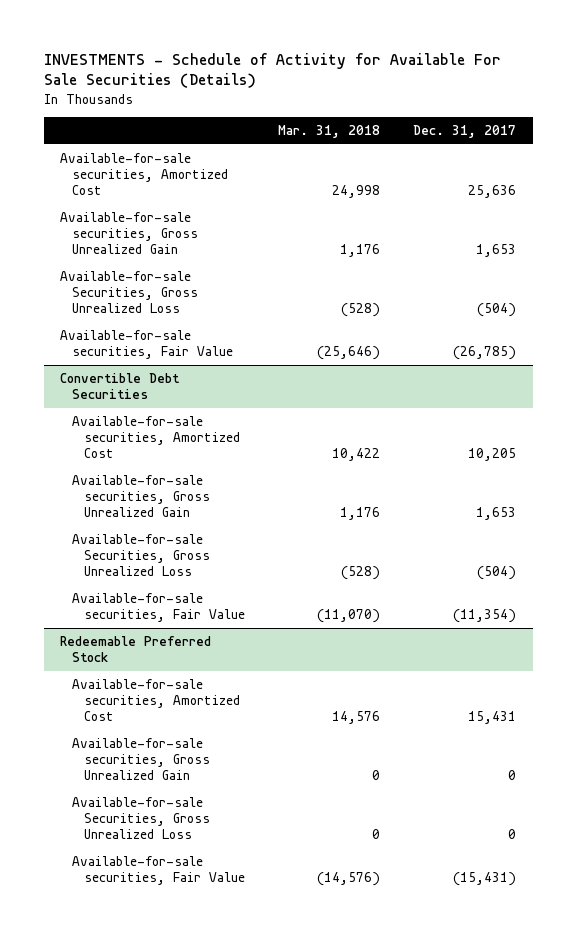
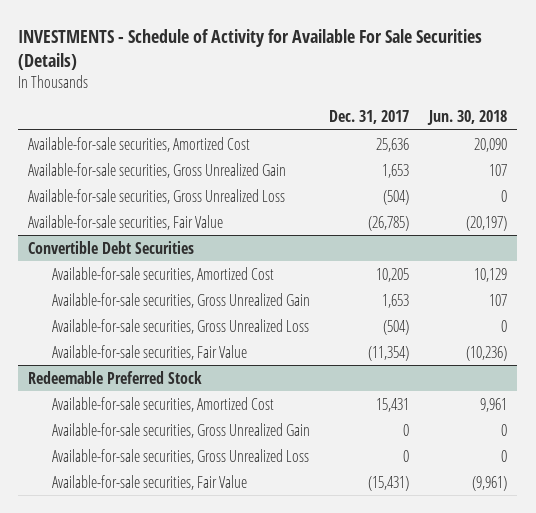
[277,125,380,139] Mar. 31, 2018 -> none
none -> [427,110,508,126] Jun. 30, 2018
[60,270,198,314] Available-for-sale Securities, Gross Unrealized Loss -> [28,188,286,204] Available-for-sale securities, Gross Unrealized Loss
[71,533,210,577] Available-for-sale Securities, Gross Unrealized Loss -> [51,318,309,334] Available-for-sale securities, Gross Unrealized Loss
[71,796,210,840] Available-for-sale Securities, Gross Unrealized Loss -> [51,448,309,464] Available-for-sale securities, Gross Unrealized Loss

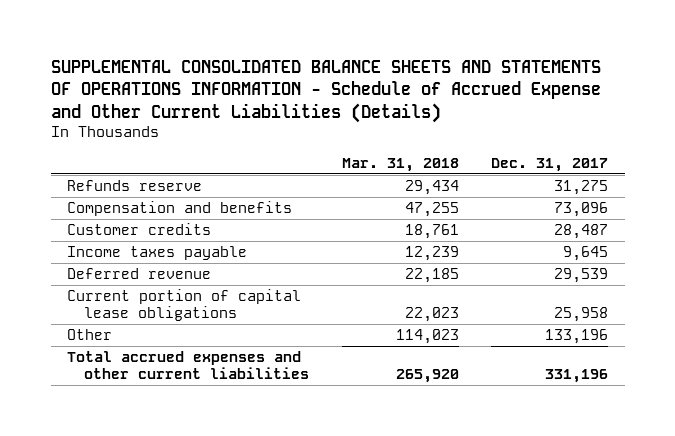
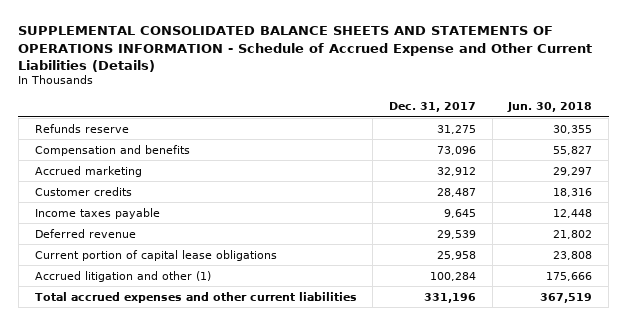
[341,157,459,172] Mar. 31, 2018 -> none
none -> [507,101,593,112] Jun. 30, 2018
none -> [34,165,142,177] Accrued marketing
[66,328,112,340] Other -> [34,270,211,282] Accrued litigation and other (1)
[545,328,609,344] 133,196 -> [430,271,477,281] 100,284

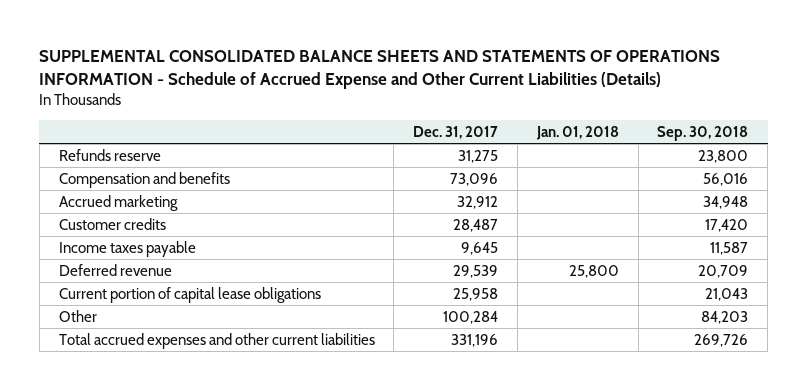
[507,101,593,112] Jun. 30, 2018 -> none
none -> [535,125,619,140] Jan. 01, 2018
none -> [657,125,749,141] Sep. 30, 2018
[34,270,211,282] Accrued litigation and other (1) -> [58,309,97,322] Other

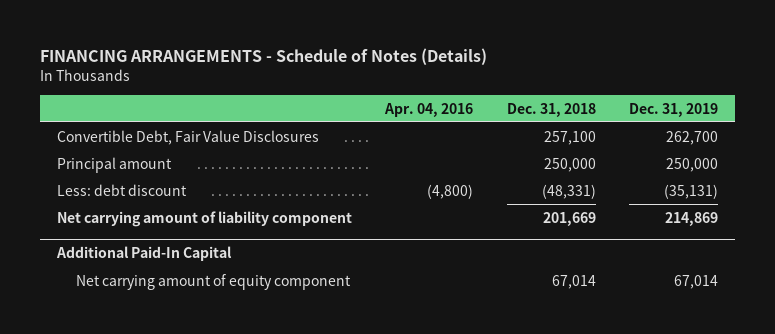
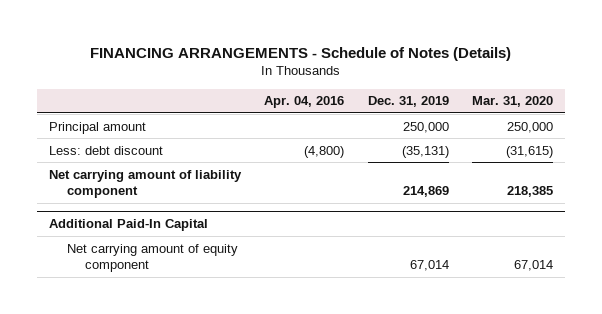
[506,102,596,117] Dec. 31, 2018 -> none
none -> [472,96,554,108] Mar. 31, 2020
[56,129,319,145] Convertible Debt, Fair Value Disclosures -> none

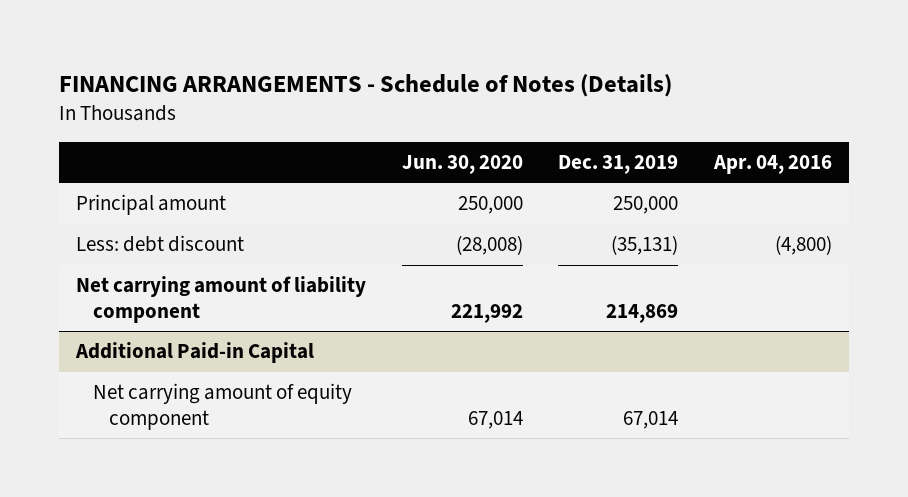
[472,96,554,108] Mar. 31, 2020 -> none
none -> [401,154,523,174] Jun. 30, 2020
[48,218,208,231] Additional Paid-In Capital -> [75,342,315,364] Additional Paid-in Capital

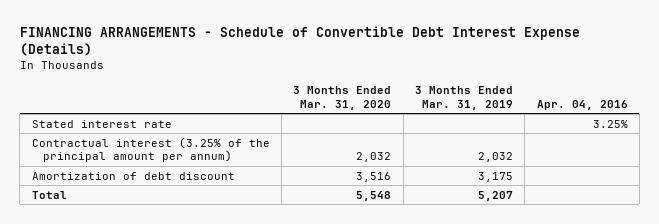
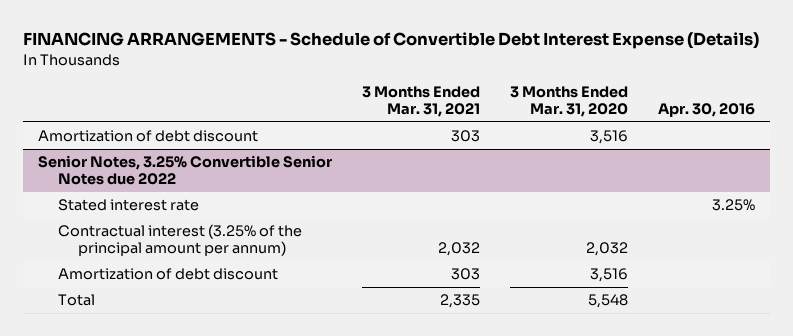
[414,86,513,110] 3 Months Ended Mar. 31, 2019 -> none
[536,99,628,110] Apr. 04, 2016 -> none
none -> [362,86,481,117] 3 Months Ended Mar. 31, 2021
none -> [658,102,756,117] Apr. 30, 2016
none -> [38,130,259,143] Amortization of debt discount
none -> [38,155,333,185] Senior Notes, 3.25% Convertible Senior Notes due 2022

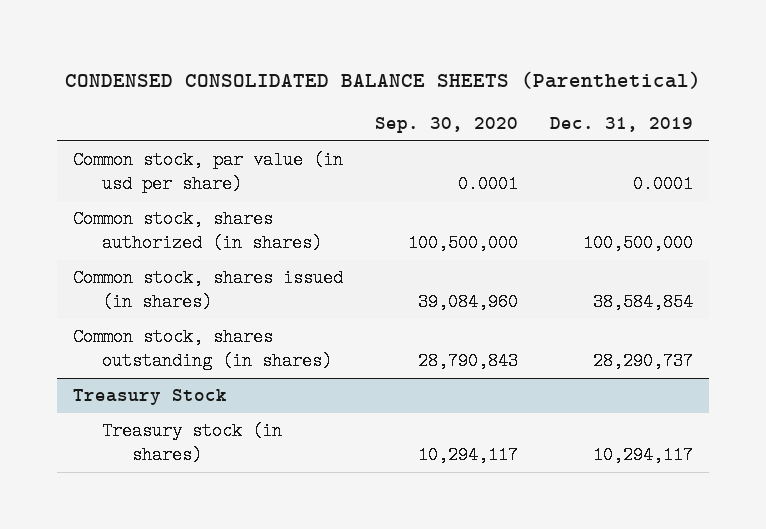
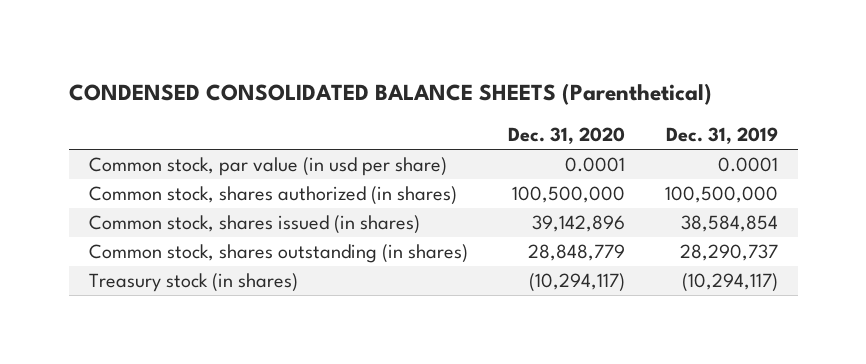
[375,117,519,134] Sep. 30, 2020 -> none
none -> [507,127,625,145] Dec. 31, 2020
[73,389,228,406] Treasury Stock -> none
[593,446,694,465] 10,294,117 -> [681,273,778,293] (10,294,117)

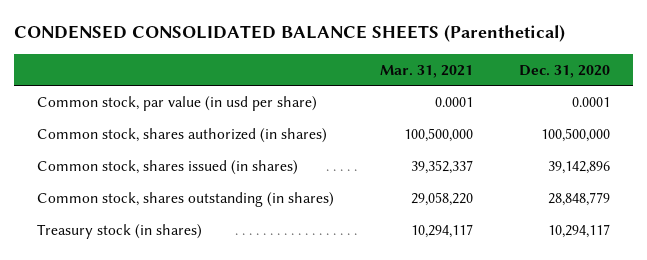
[665,127,778,145] Dec. 31, 2019 -> none
none -> [379,64,473,78] Mar. 31, 2021
[528,273,625,293] (10,294,117) -> [548,223,611,238] 10,294,117

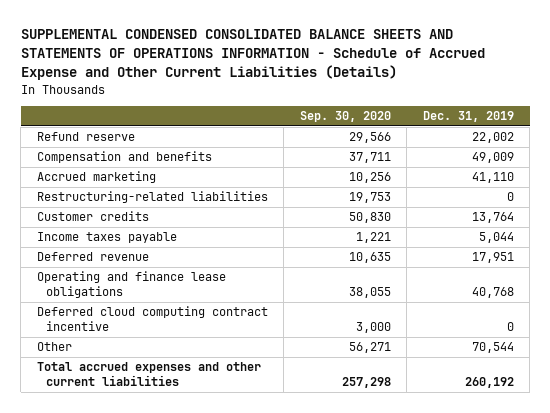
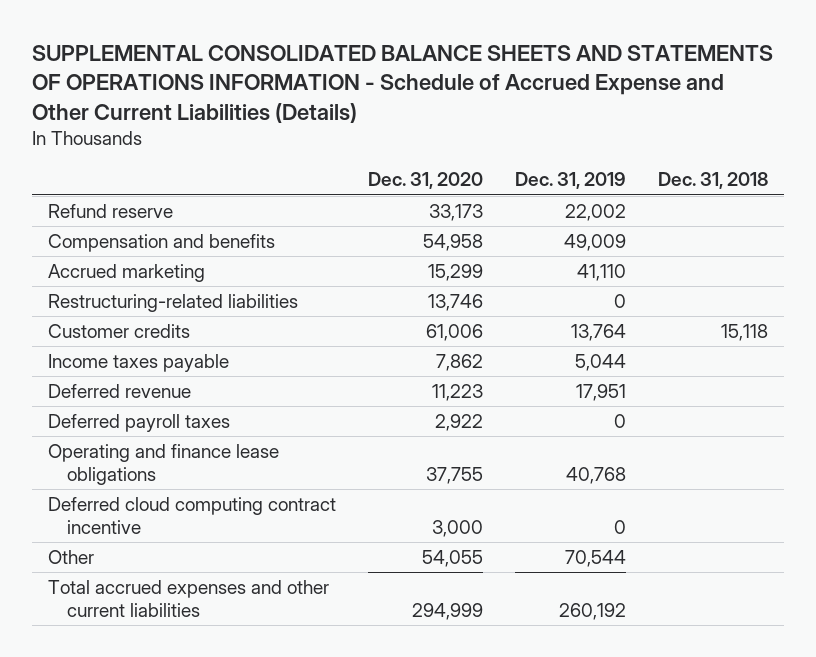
[20,29,485,81] SUPPLEMENTAL CONDENSED CONSOLIDATED BALANCE SHEETS AND STATEMENTS OF OPERATIONS INFORMATION - Schedule of Accrued Expense and Other Current Liabilities (Details) -> [31,45,773,123] SUPPLEMENTAL CONSOLIDATED BALANCE SHEETS AND STATEMENTS OF OPERATIONS INFORMATION - Schedule of Accrued Expense and Other Current Liabilities (Details)
[299,111,391,123] Sep. 30, 2020 -> none
none -> [367,172,483,190] Dec. 31, 2020
none -> [657,172,768,190] Dec. 31, 2018
none -> [47,413,230,432] Deferred payroll taxes

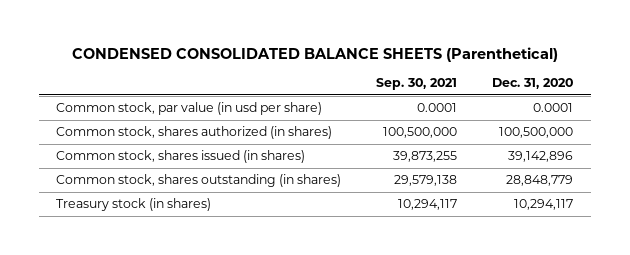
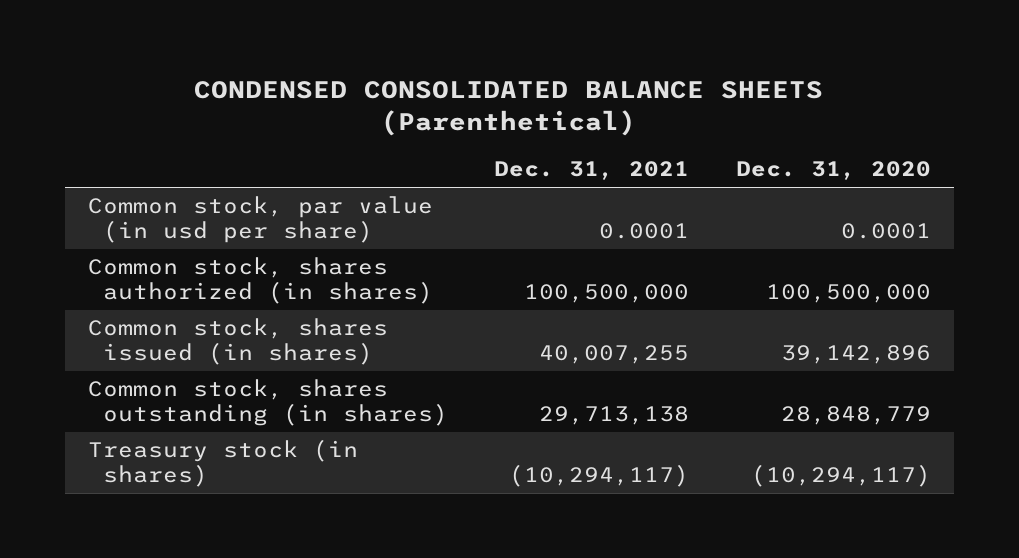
[376,78,458,91] Sep. 30, 2021 -> none
none -> [494,161,690,181] Dec. 31, 2021
[514,199,574,211] 10,294,117 -> [750,464,931,488] (10,294,117)

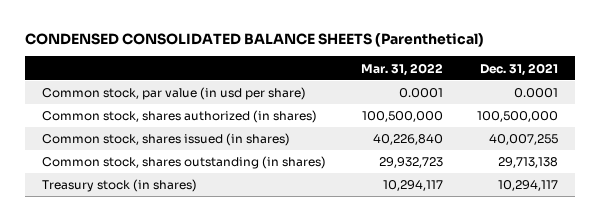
[735,161,931,181] Dec. 31, 2020 -> none
none -> [360,62,443,76] Mar. 31, 2022
[509,464,690,488] (10,294,117) -> [497,180,558,192] 10,294,117

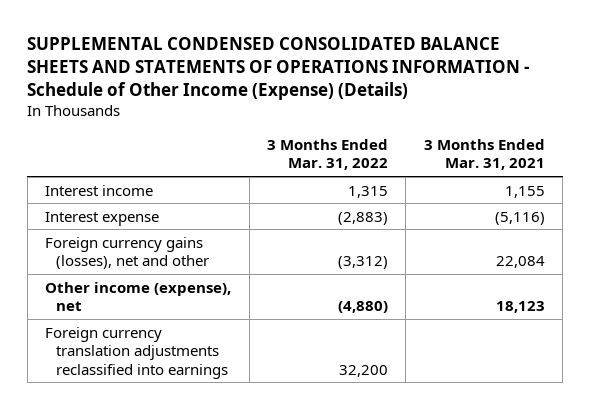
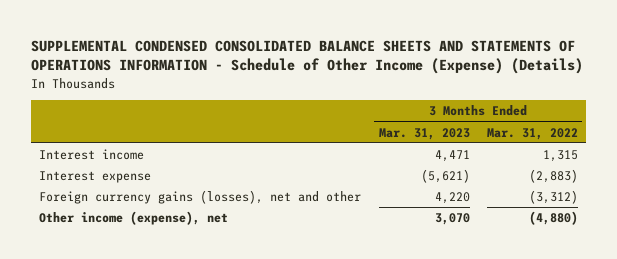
[423,138,545,171] 3 Months Ended Mar. 31, 2021 -> none
none -> [378,127,470,140] Mar. 31, 2023
[45,326,229,379] Foreign currency translation adjustments reclassified into earnings -> none

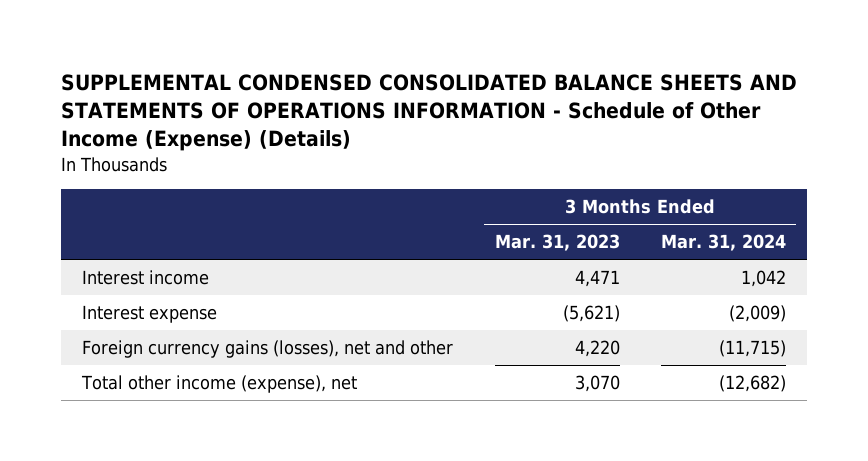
[486,127,578,140] Mar. 31, 2022 -> none
none -> [661,234,787,252] Mar. 31, 2024
[39,211,229,226] Other income (expense), net -> [81,375,358,394] Total other income (expense), net

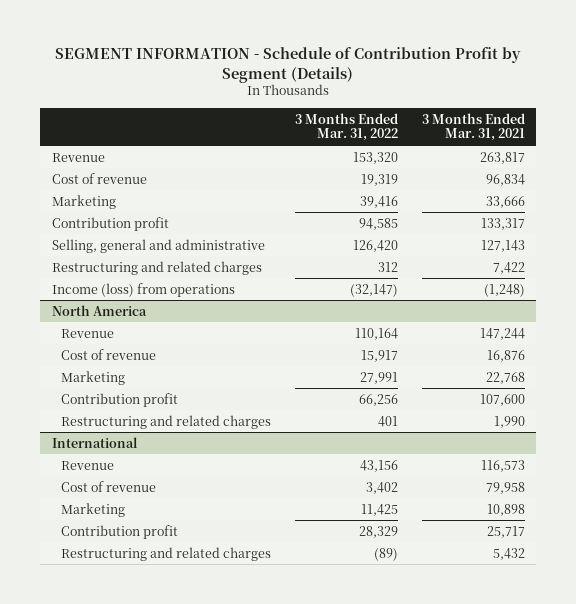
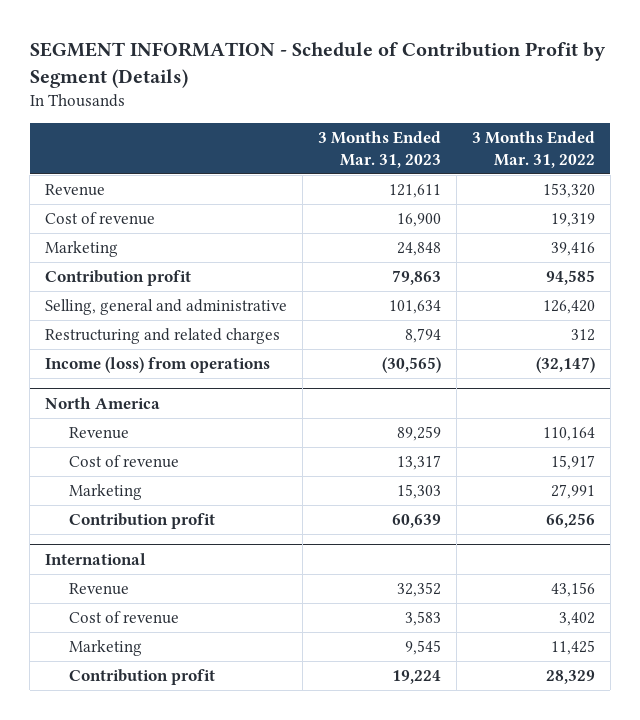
[421,112,525,142] 3 Months Ended Mar. 31, 2021 -> none
none -> [318,131,442,169] 3 Months Ended Mar. 31, 2023
[60,414,271,429] Restructuring and related charges -> none
[60,546,271,561] Restructuring and related charges -> none

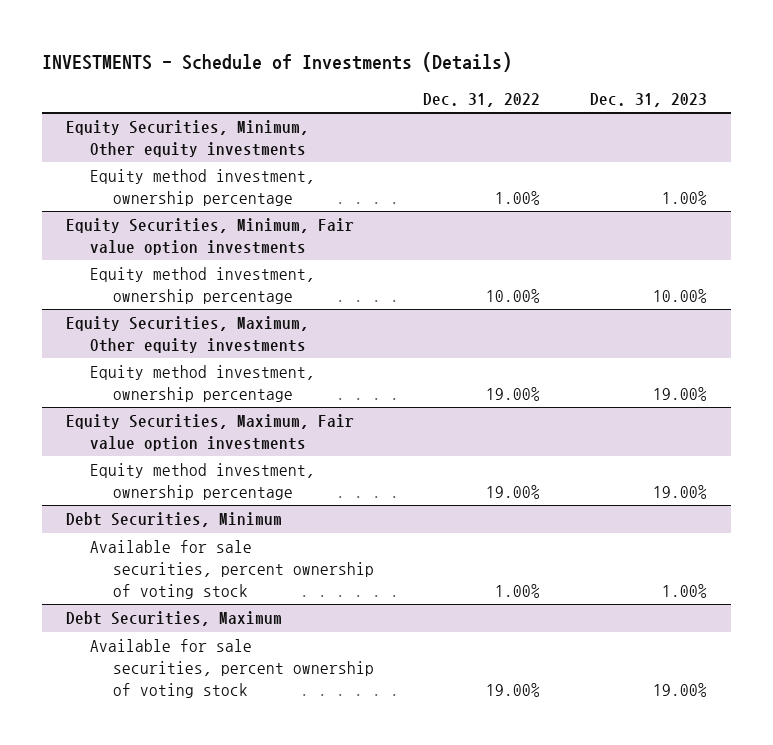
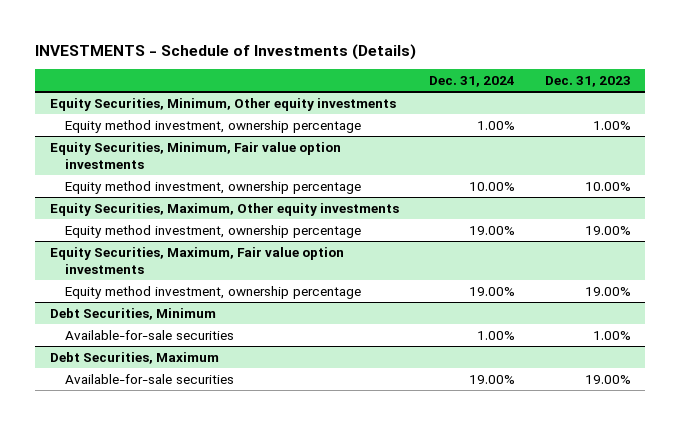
[423,92,541,107] Dec. 31, 2022 -> none
none -> [428,75,515,87] Dec. 31, 2024
[89,540,374,599] Available for sale securities, percent ownership of voting stock -> [65,329,235,340] Available-for-sale securities
[89,639,374,698] Available for sale securities, percent ownership of voting stock -> [65,373,235,384] Available-for-sale securities

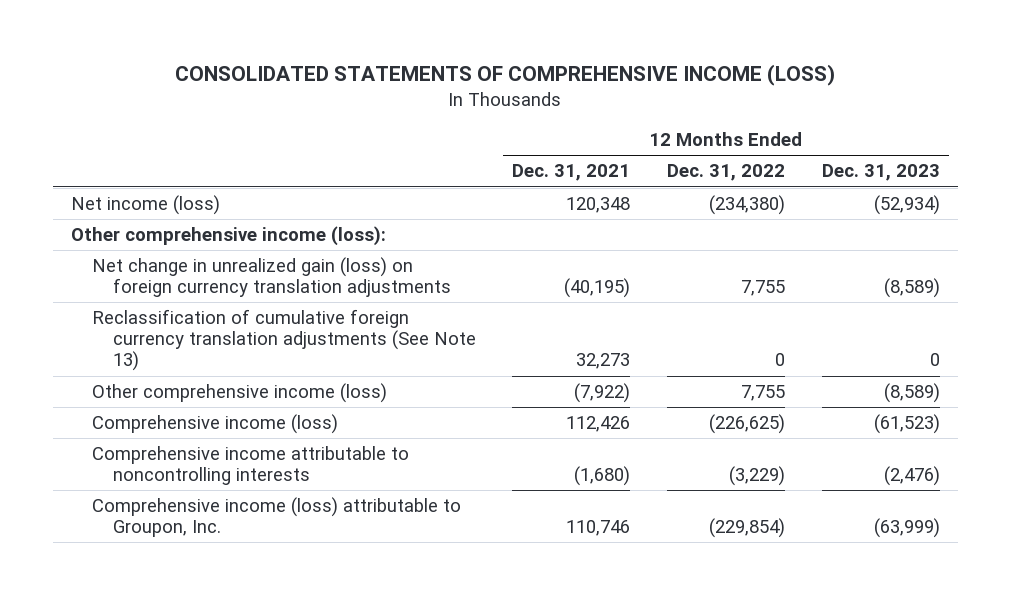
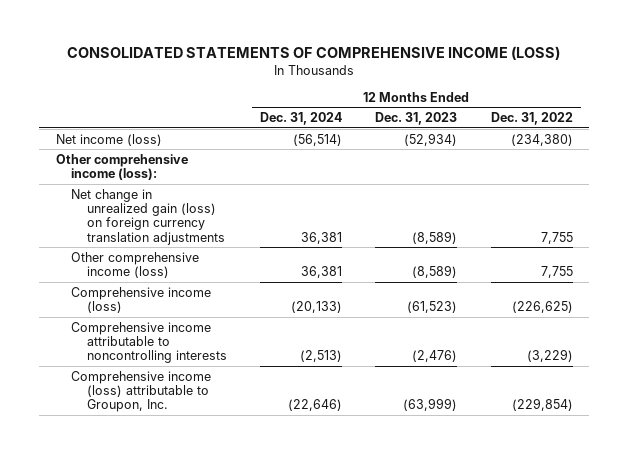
[512,164,631,182] Dec. 31, 2021 -> none
none -> [260,112,343,126] Dec. 31, 2024
[91,309,476,372] Reclassification of cumulative foreign currency translation adjustments (See Note 13) -> none

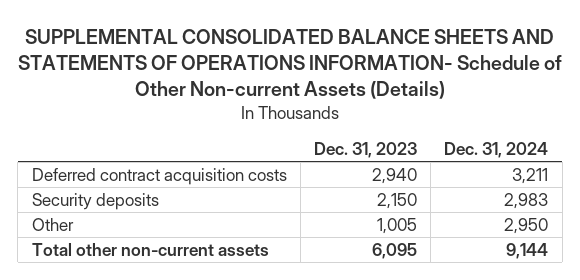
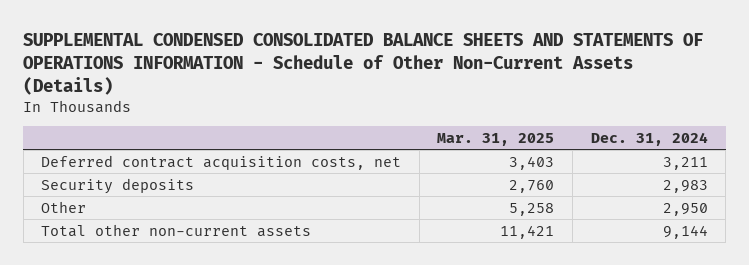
[17,28,562,100] SUPPLEMENTAL CONSOLIDATED BALANCE SHEETS AND STATEMENTS OF OPERATIONS INFORMATION- Schedule of Other Non-current Assets (Details) -> [23,32,704,95] SUPPLEMENTAL CONDENSED CONSOLIDATED BALANCE SHEETS AND STATEMENTS OF OPERATIONS INFORMATION - Schedule of Other Non-Current Assets (Details)
[313,141,417,158] Dec. 31, 2023 -> none
none -> [437,133,555,147] Mar. 31, 2025
[31,167,287,185] Deferred contract acquisition costs -> [41,154,402,170] Deferred contract acquisition costs, net

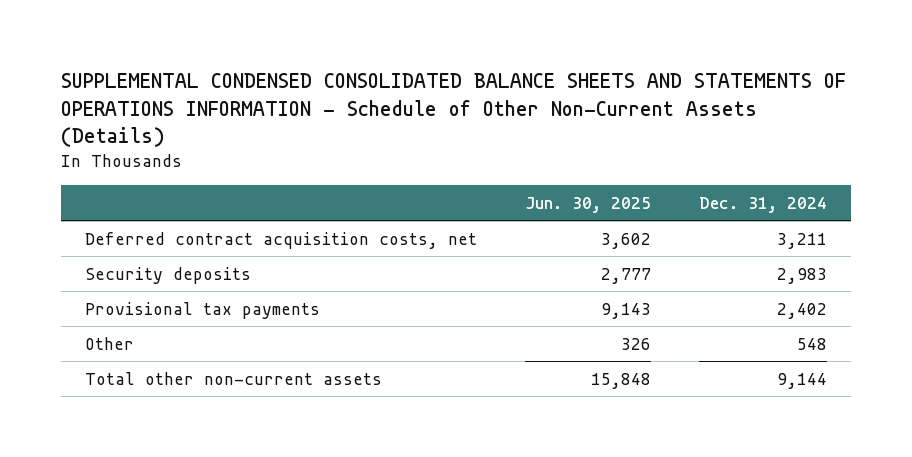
[437,133,555,147] Mar. 31, 2025 -> none
none -> [524,196,651,213] Jun. 30, 2025
none -> [84,301,320,319] Provisional tax payments
[662,202,708,216] 2,950 -> [797,337,828,350] 548

